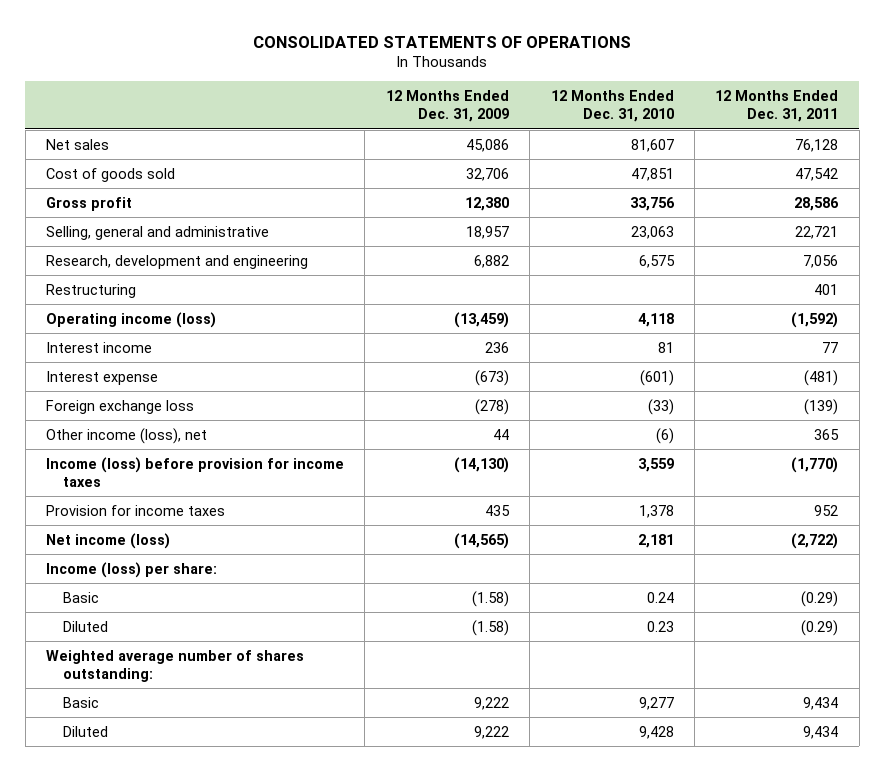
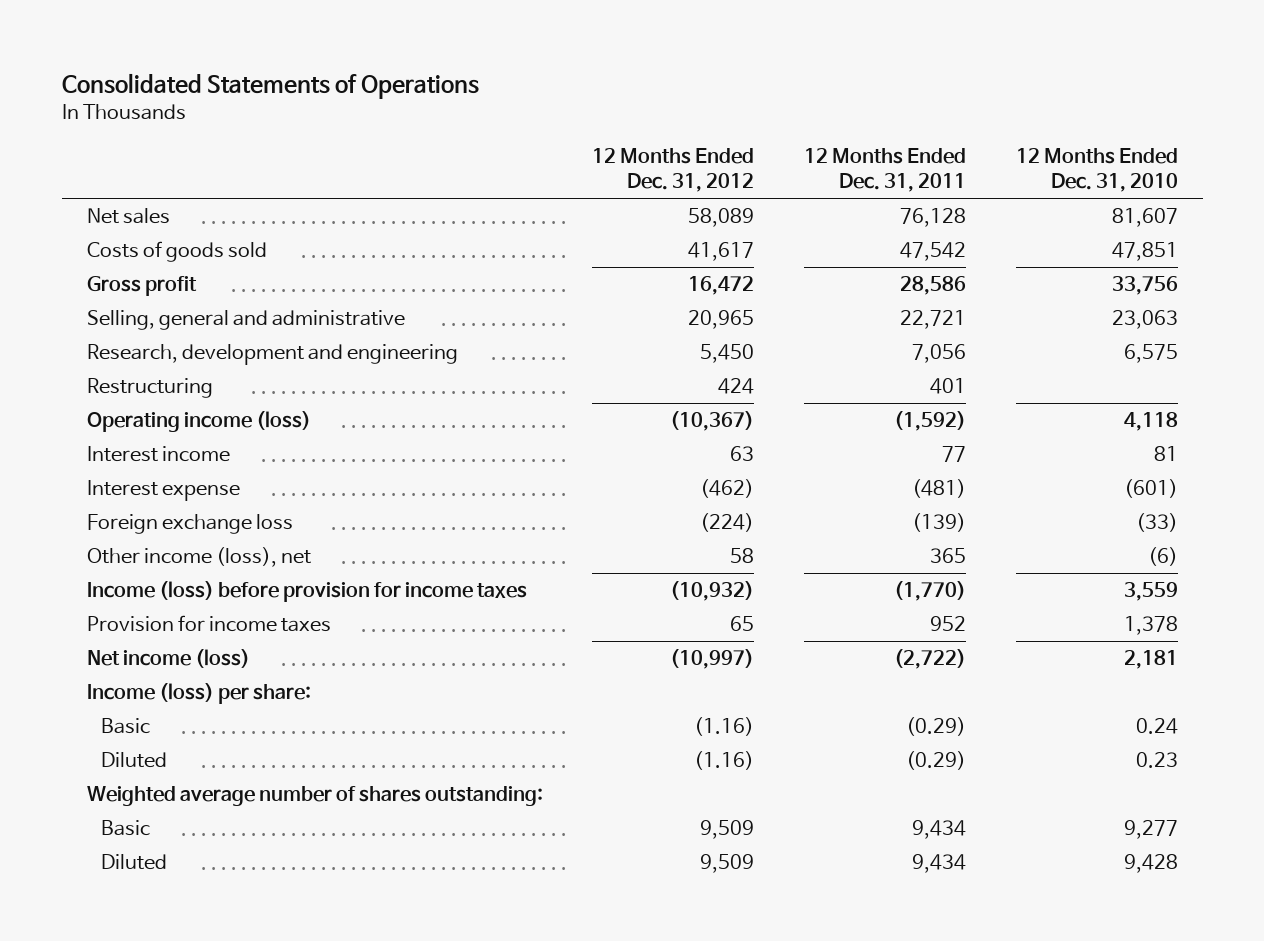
[253,35,632,48] CONSOLIDATED STATEMENTS OF OPERATIONS -> [61,73,479,100] Consolidated Statements of Operations
[385,89,509,123] 12 Months Ended Dec. 31, 2009 -> none
none -> [592,148,755,192] 12 Months Ended Dec. 31, 2012
[46,167,176,182] Cost of goods sold -> [86,241,267,263] Costs of goods sold

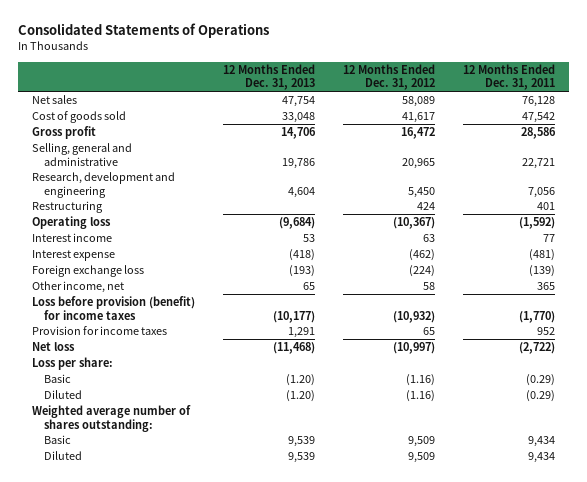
[1015,148,1178,192] 12 Months Ended Dec. 31, 2010 -> none
none -> [222,63,315,91] 12 Months Ended Dec. 31, 2013
[86,241,267,263] Costs of goods sold -> [31,111,126,124] Cost of goods sold
[86,411,311,433] Operating income (loss) -> [31,216,111,230] Operating loss
[86,547,311,568] Other income (loss), net -> [31,281,124,294] Other income, net
[86,581,527,603] Income (loss) before provision for income taxes -> [31,296,195,320] Loss before provision (benefit) for income taxes
[86,649,250,669] Net income (loss) -> [31,342,75,352] Net loss
[86,683,311,705] Income (loss) per share: -> [31,357,113,371] Loss per share:

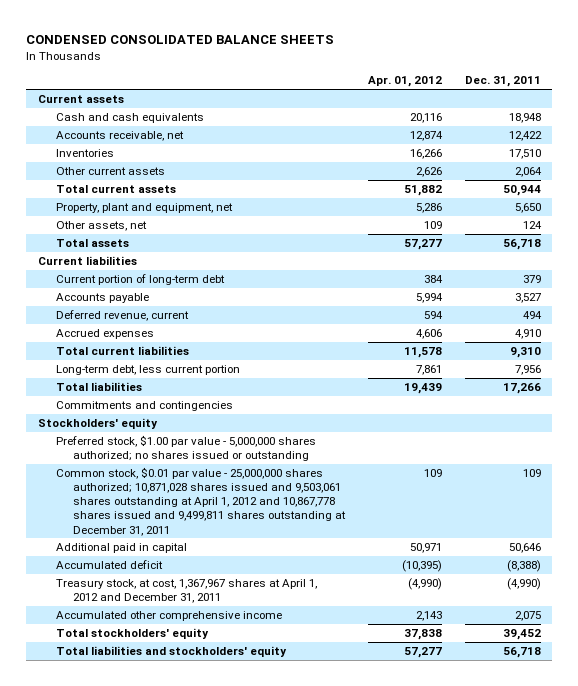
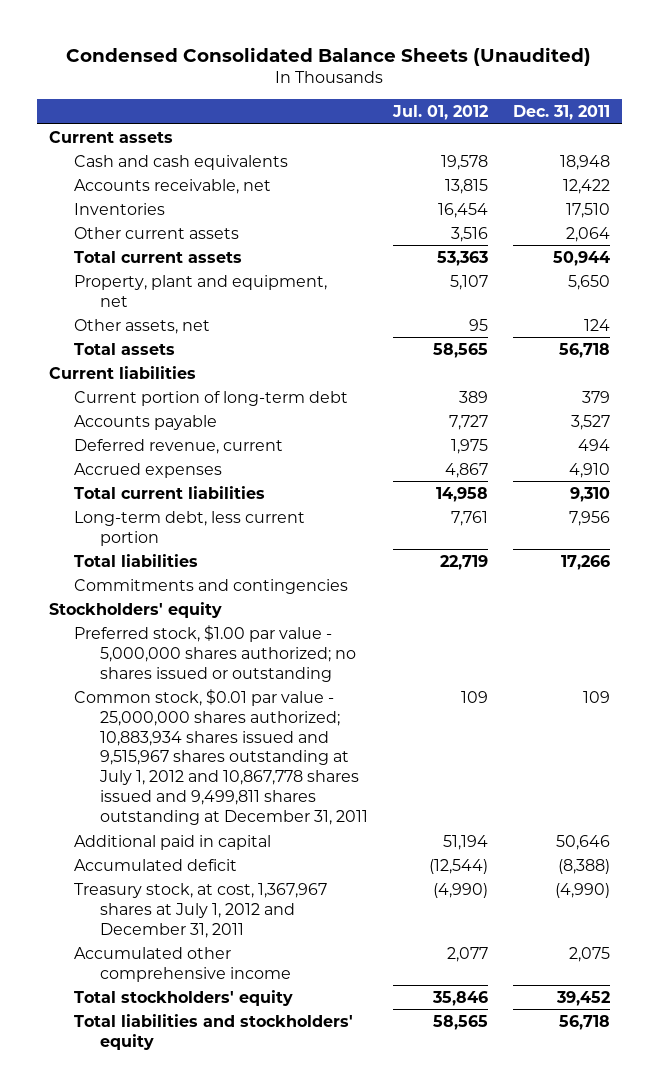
[26,35,335,45] CONDENSED CONSOLIDATED BALANCE SHEETS -> [66,46,592,66] Condensed Consolidated Balance Sheets (Unaudited)
[367,76,442,88] Apr. 01, 2012 -> none
none -> [391,105,488,121] Jul. 01, 2012
[55,467,347,536] Common stock, $0.01 par value - 25,000,000 shares authorized; 10,871,028 shares issued and 9,503,061 shares outstanding at April 1, 2012 and 10,867,778 shares issued and 9,499,811 shares outstanding at December 31, 2011 -> [74,688,368,826] Common stock, $0.01 par value - 25,000,000 shares authorized; 10,883,934 shares issued and 9,515,967 shares outstanding at July 1, 2012 and 10,867,778 shares issued and 9,499,811 shares outstanding at December 31, 2011
[55,579,317,604] Treasury stock, at cost, 1,367,967 shares at April 1, 2012 and December 31, 2011 -> [74,882,328,938] Treasury stock, at cost, 1,367,967 shares at July 1, 2012 and December 31, 2011

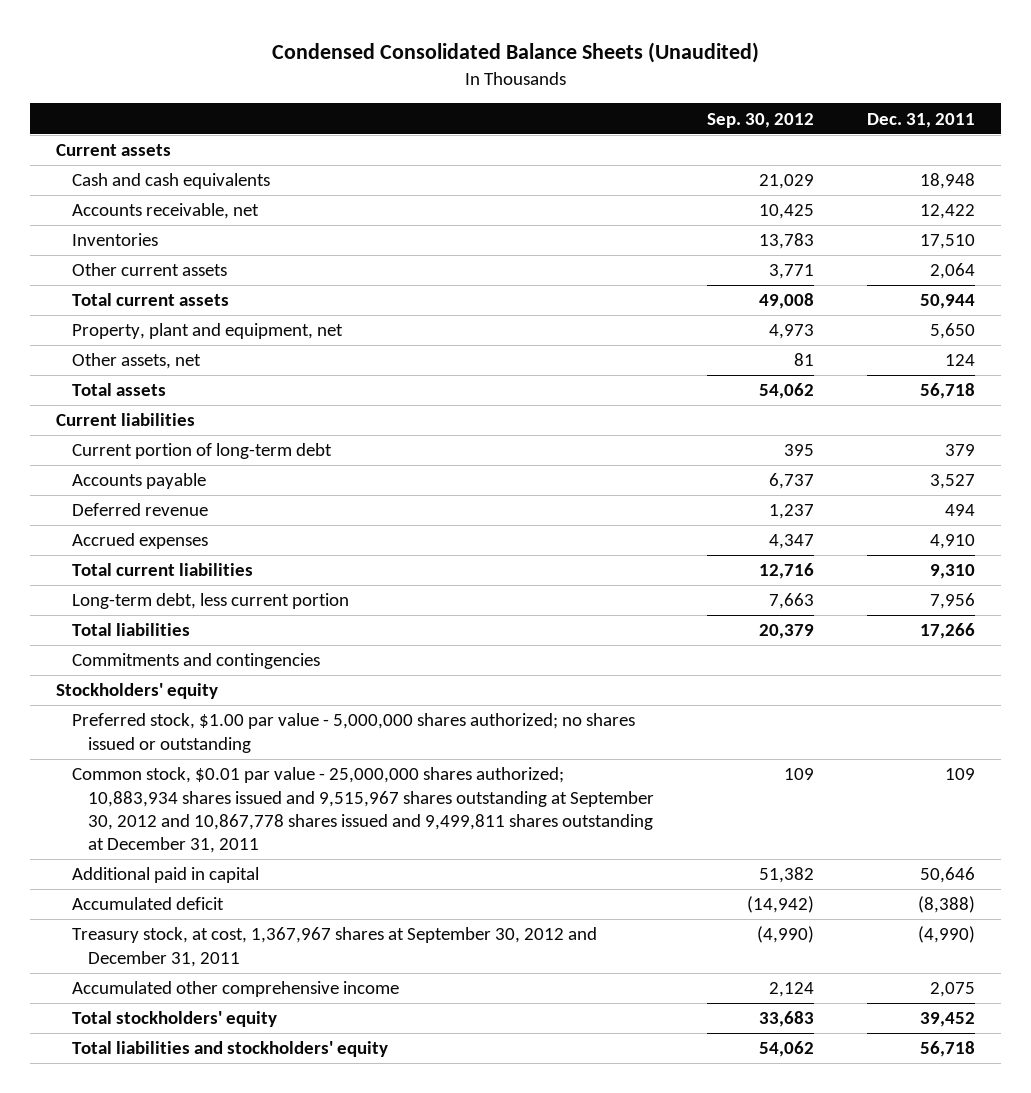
[391,105,488,121] Jul. 01, 2012 -> none
none -> [706,112,814,128] Sep. 30, 2012
[74,438,284,454] Deferred revenue, current -> [72,503,209,517] Deferred revenue
[74,688,368,826] Common stock, $0.01 par value - 25,000,000 shares authorized; 10,883,934 shares issued and 9,515,967 shares outstanding at July 1, 2012 and 10,867,778 shares issued and 9,499,811 shares outstanding at December 31, 2011 -> [72,767,655,854] Common stock, $0.01 par value - 25,000,000 shares authorized; 10,883,934 shares issued and 9,515,967 shares outstanding at September 30, 2012 and 10,867,778 shares issued and 9,499,811 shares outstanding at December 31, 2011
[74,882,328,938] Treasury stock, at cost, 1,367,967 shares at July 1, 2012 and December 31, 2011 -> [72,927,598,967] Treasury stock, at cost, 1,367,967 shares at September 30, 2012 and December 31, 2011

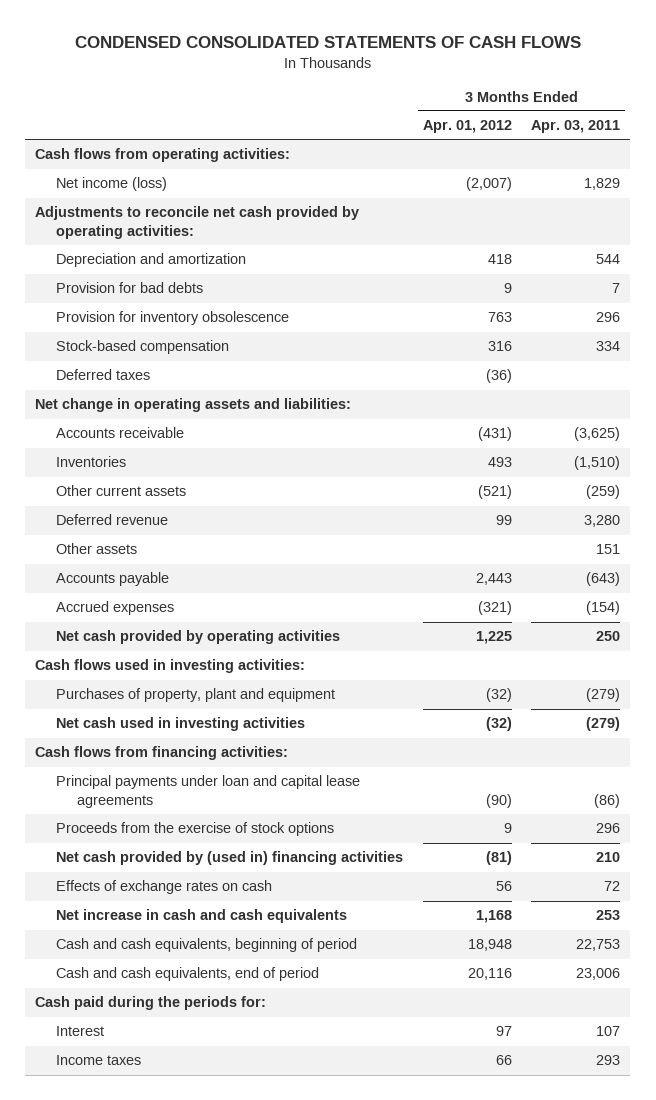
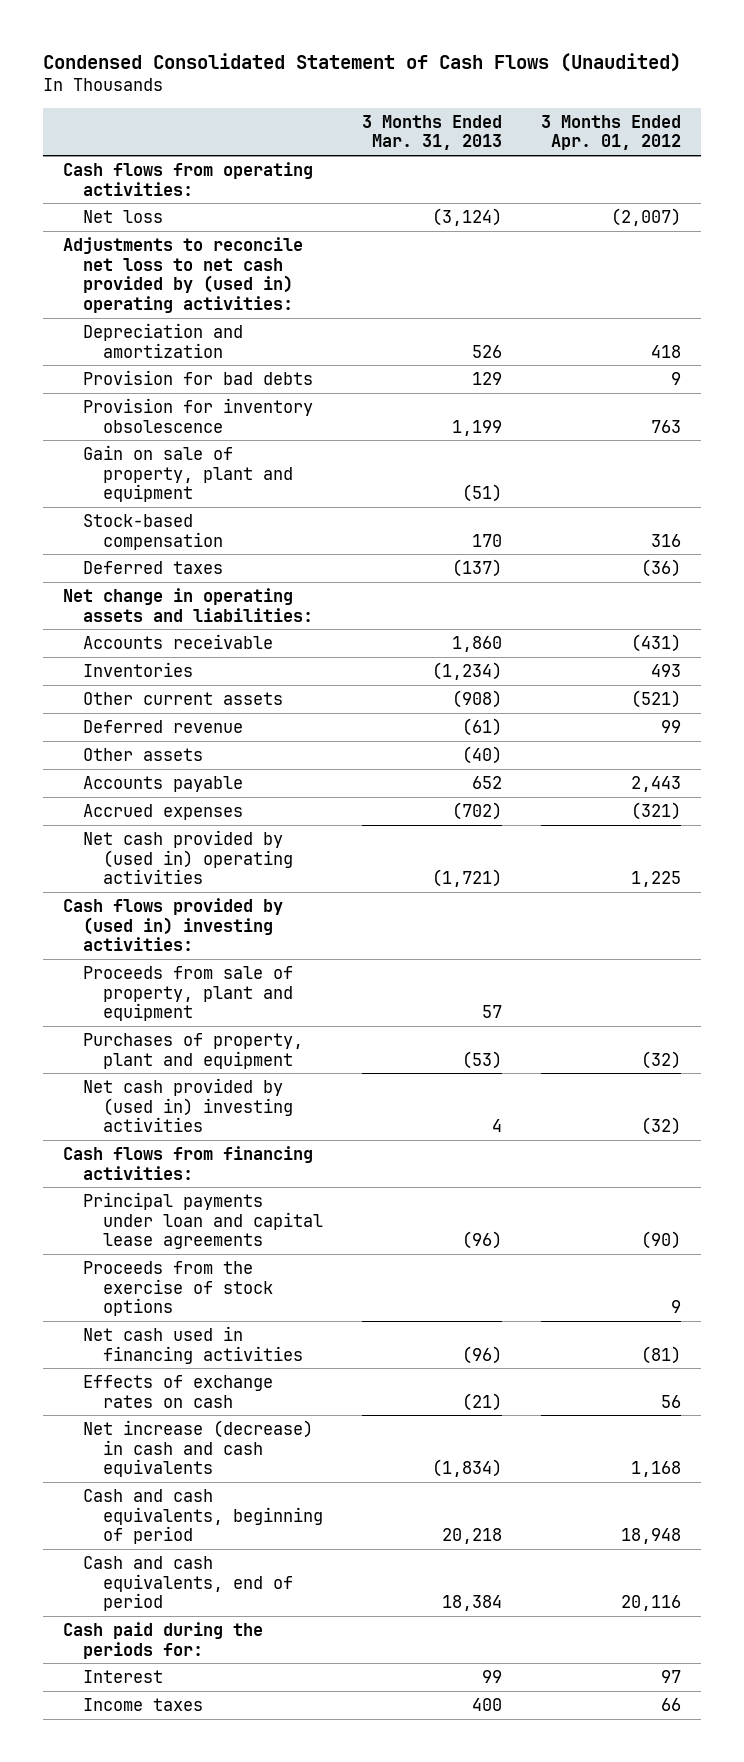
[74,36,581,49] CONDENSED CONSOLIDATED STATEMENTS OF CASH FLOWS -> [43,52,682,72] Condensed Consolidated Statement of Cash Flows (Unaudited)
[531,120,621,134] Apr. 03, 2011 -> none
none -> [362,114,503,151] 3 Months Ended Mar. 31, 2013
[56,177,168,192] Net income (loss) -> [82,209,163,223] Net loss
[35,206,360,239] Adjustments to reconcile net cash provided by operating activities: -> [62,236,303,314] Adjustments to reconcile net loss to net cash provided by (used in) operating activities:
none -> [82,444,294,503] Gain on sale of property, plant and equipment
[56,630,341,645] Net cash provided by operating activities -> [82,829,294,885] Net cash provided by (used in) operating activities
[35,659,306,674] Cash flows used in investing activities: -> [62,897,283,952] Cash flows provided by (used in) investing activities:
none -> [82,965,294,1022] Proceeds from sale of property, plant and equipment
[56,717,306,732] Net cash used in investing activities -> [82,1077,294,1133] Net cash provided by (used in) investing activities
[56,851,404,866] Net cash provided by (used in) financing activities -> [82,1325,304,1364] Net cash used in financing activities
[56,909,348,924] Net increase in cash and cash equivalents -> [82,1419,313,1478] Net increase (decrease) in cash and cash equivalents

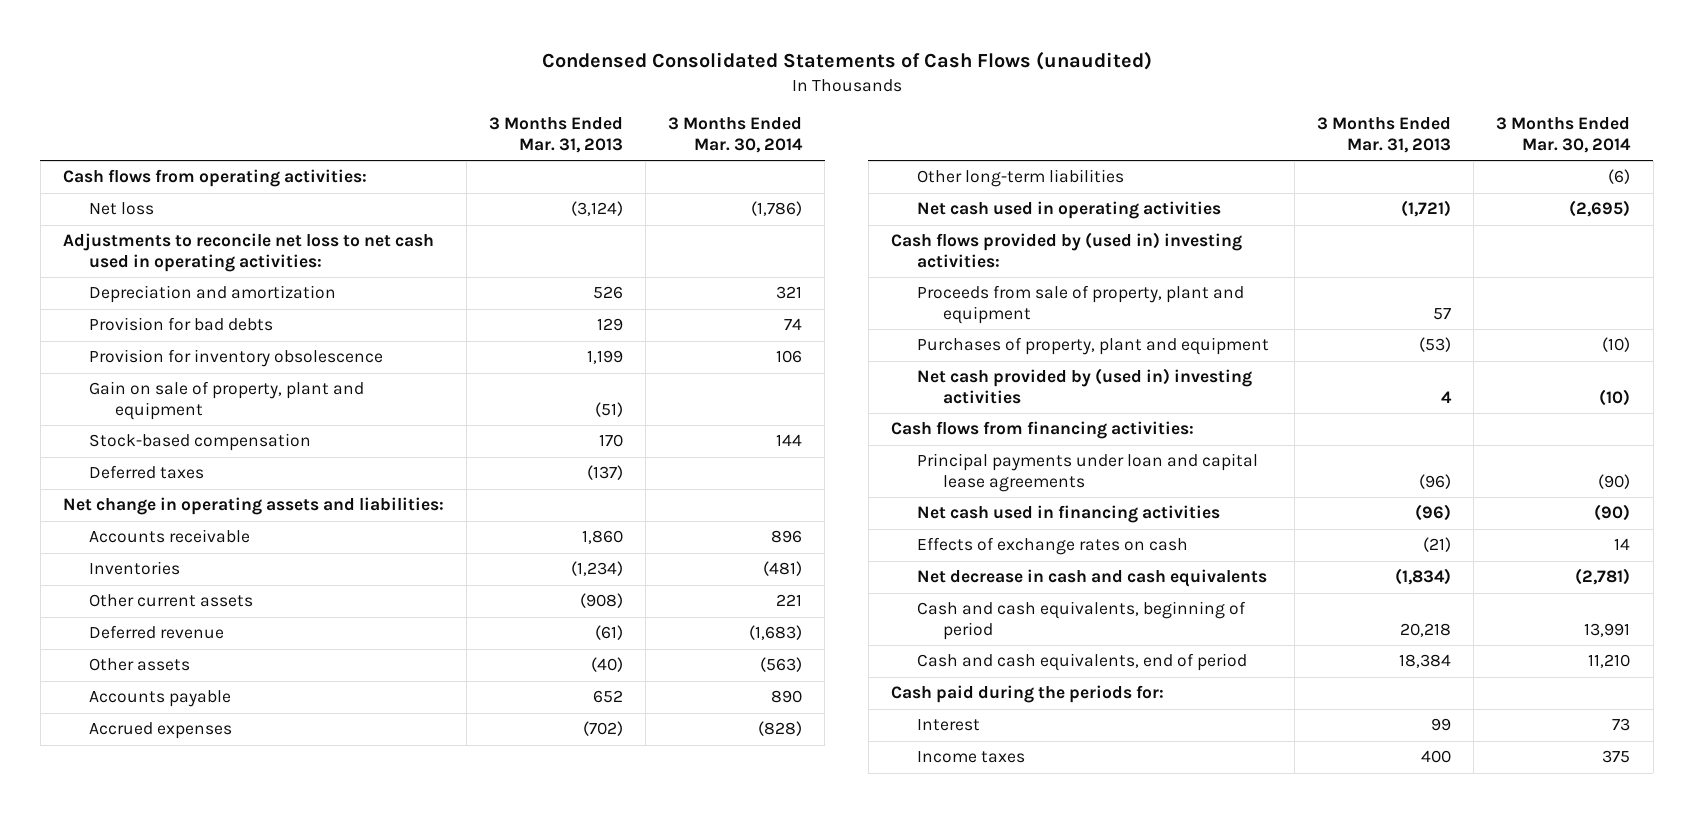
[43,52,682,72] Condensed Consolidated Statement of Cash Flows (Unaudited) -> [541,51,1152,71] Condensed Consolidated Statements of Cash Flows (unaudited)
[541,114,682,151] 3 Months Ended Apr. 01, 2012 -> none
none -> [668,117,804,153] 3 Months Ended Mar. 30, 2014
[62,236,303,314] Adjustments to reconcile net loss to net cash provided by (used in) operating activities: -> [62,233,434,272] Adjustments to reconcile net loss to net cash used in operating activities:
none -> [917,169,1125,188] Other long-term liabilities
[82,829,294,885] Net cash provided by (used in) operating activities -> [917,201,1222,220] Net cash used in operating activities
[82,1260,274,1317] Proceeds from the exercise of stock options -> none
[82,1419,313,1478] Net increase (decrease) in cash and cash equivalents -> [917,569,1268,588] Net decrease in cash and cash equivalents

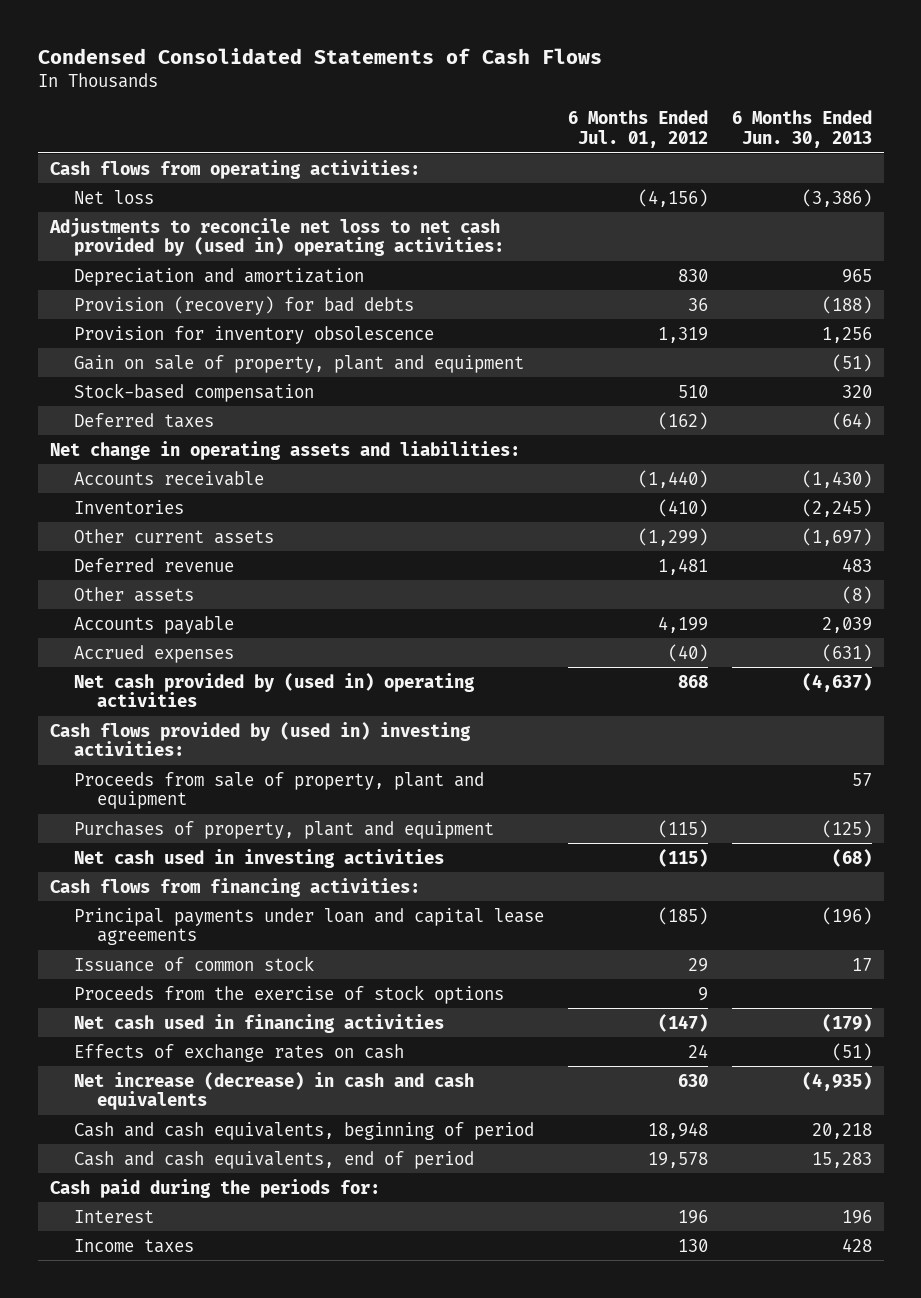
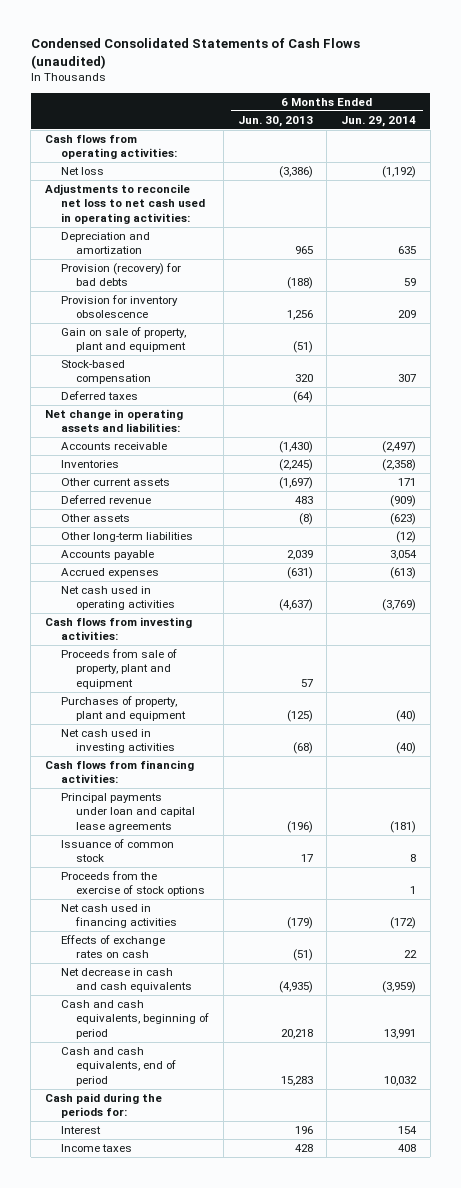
[37,47,602,64] Condensed Consolidated Statements of Cash Flows -> [30,38,360,69] Condensed Consolidated Statements of Cash Flows (unaudited)
[567,110,708,148] 6 Months Ended Jul. 01, 2012 -> none
none -> [341,115,417,127] Jun. 29, 2014
[48,217,504,257] Adjustments to reconcile net loss to net cash provided by (used in) operating activities: -> [44,184,205,224] Adjustments to reconcile net loss to net cash used in operating activities:
none -> [60,532,193,543] Other long-term liabilities
[73,672,475,708] Net cash provided by (used in) operating activities -> [60,586,176,611] Net cash used in operating activities
[49,721,471,757] Cash flows provided by (used in) investing activities: -> [44,617,192,641] Cash flows from investing activities:
[73,1071,474,1111] Net increase (decrease) in cash and cash equivalents -> [60,968,193,993] Net decrease in cash and cash equivalents

